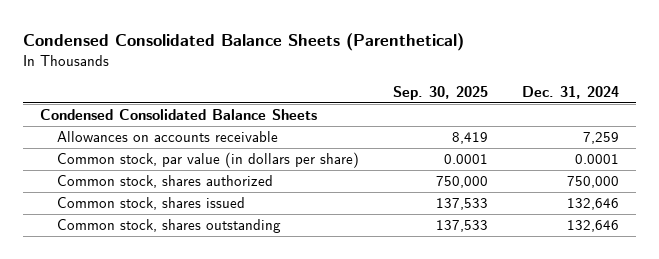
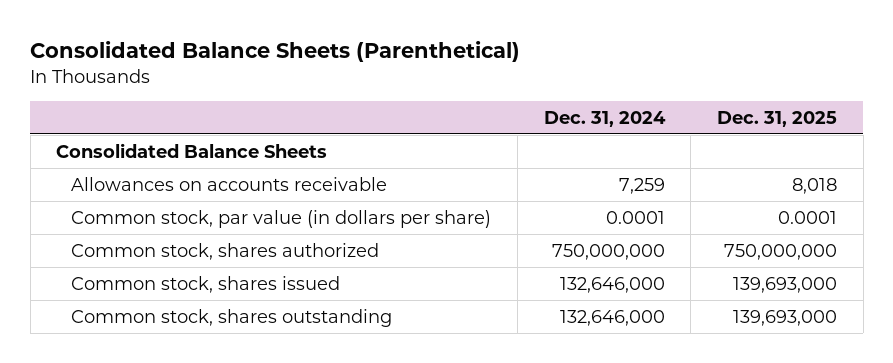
[23,33,465,52] Condensed Consolidated Balance Sheets (Parenthetical) -> [30,41,521,63] Consolidated Balance Sheets (Parenthetical)
[392,85,488,100] Sep. 30, 2025 -> none
none -> [717,110,838,127] Dec. 31, 2025
[40,109,318,121] Condensed Consolidated Balance Sheets -> [56,142,328,158] Consolidated Balance Sheets
[566,176,619,189] 750,000 -> [551,243,665,260] 750,000,000
[566,198,619,211] 132,646 -> [559,276,665,293] 132,646,000
[566,220,619,233] 132,646 -> [559,309,665,326] 132,646,000

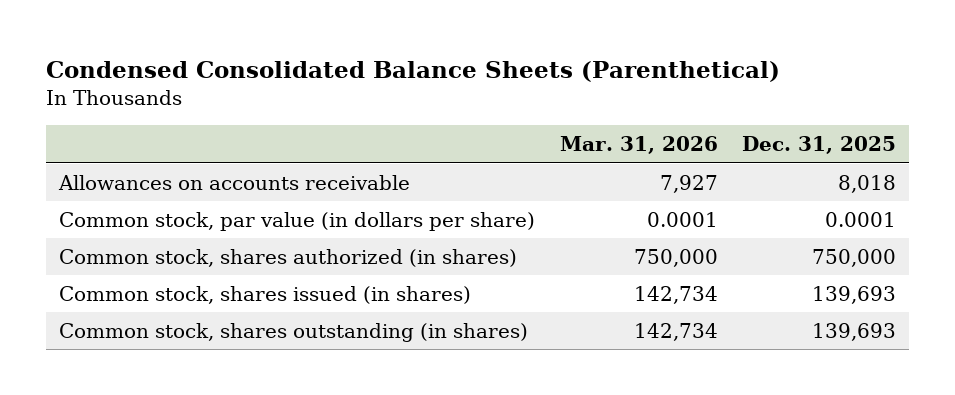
[30,41,521,63] Consolidated Balance Sheets (Parenthetical) -> [46,60,781,82] Condensed Consolidated Balance Sheets (Parenthetical)
[543,110,666,127] Dec. 31, 2024 -> none
none -> [559,136,718,155] Mar. 31, 2026
[56,142,328,158] Consolidated Balance Sheets -> none
[71,242,380,260] Common stock, shares authorized -> [58,249,517,268] Common stock, shares authorized (in shares)
[724,243,838,260] 750,000,000 -> [812,249,897,268] 750,000
[71,275,341,293] Common stock, shares issued -> [58,286,471,305] Common stock, shares issued (in shares)
[733,276,838,293] 139,693,000 -> [812,286,897,305] 139,693
[71,308,393,327] Common stock, shares outstanding -> [58,323,528,343] Common stock, shares outstanding (in shares)
[733,309,838,326] 139,693,000 -> [812,323,897,342] 139,693

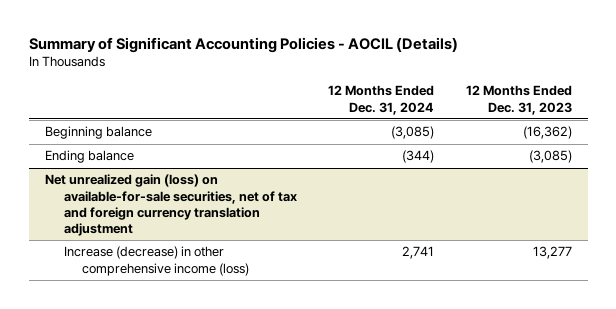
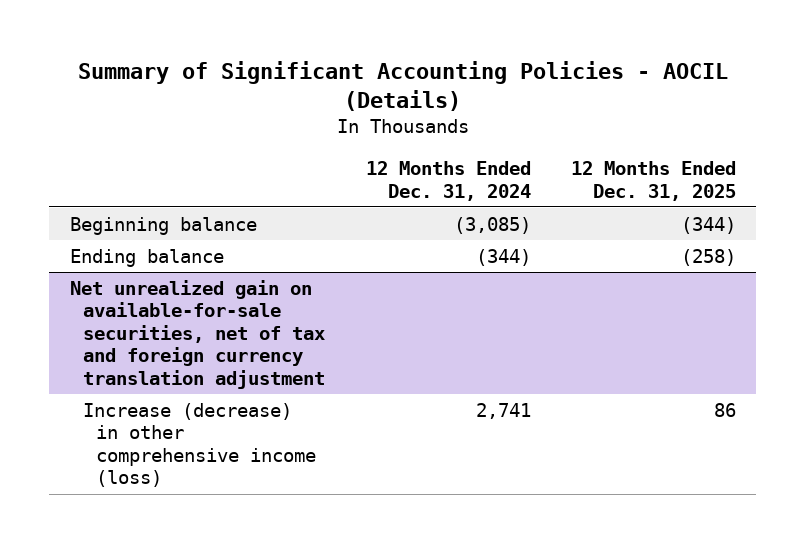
[465,85,572,115] 12 Months Ended Dec. 31, 2023 -> none
none -> [571,161,737,201] 12 Months Ended Dec. 31, 2025
[44,174,297,236] Net unrealized gain (loss) on available-for-sale securities, net of tax and foreign currency translation adjustment -> [69,279,325,389] Net unrealized gain on available-for-sale securities, net of tax and foreign currency translation adjustment

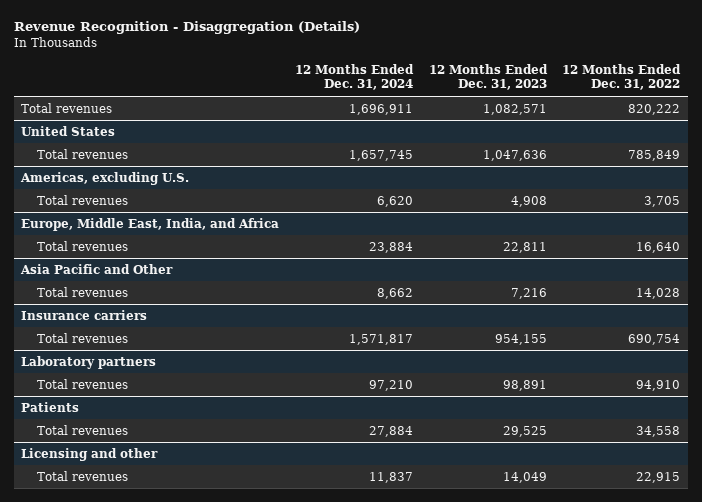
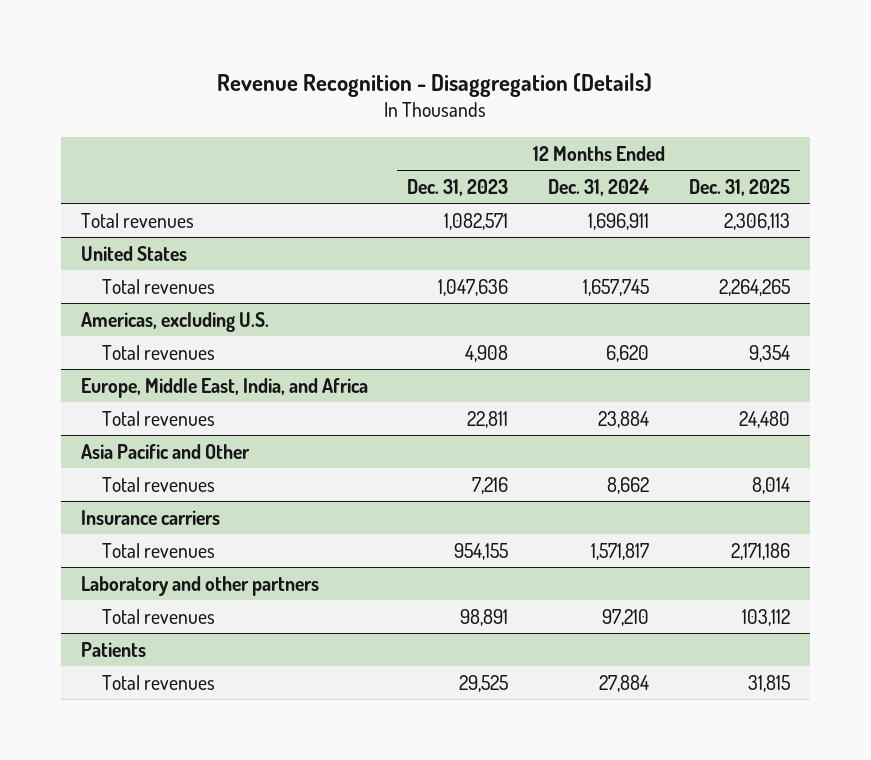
[562,64,682,91] 12 Months Ended Dec. 31, 2022 -> none
none -> [689,178,791,196] Dec. 31, 2025
[21,355,157,369] Laboratory partners -> [80,575,319,596] Laboratory and other partners
[21,447,159,461] Licensing and other -> none
[36,470,128,481] Total revenues -> none

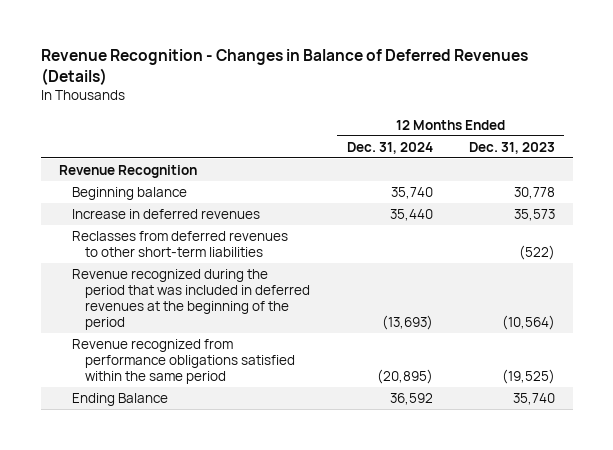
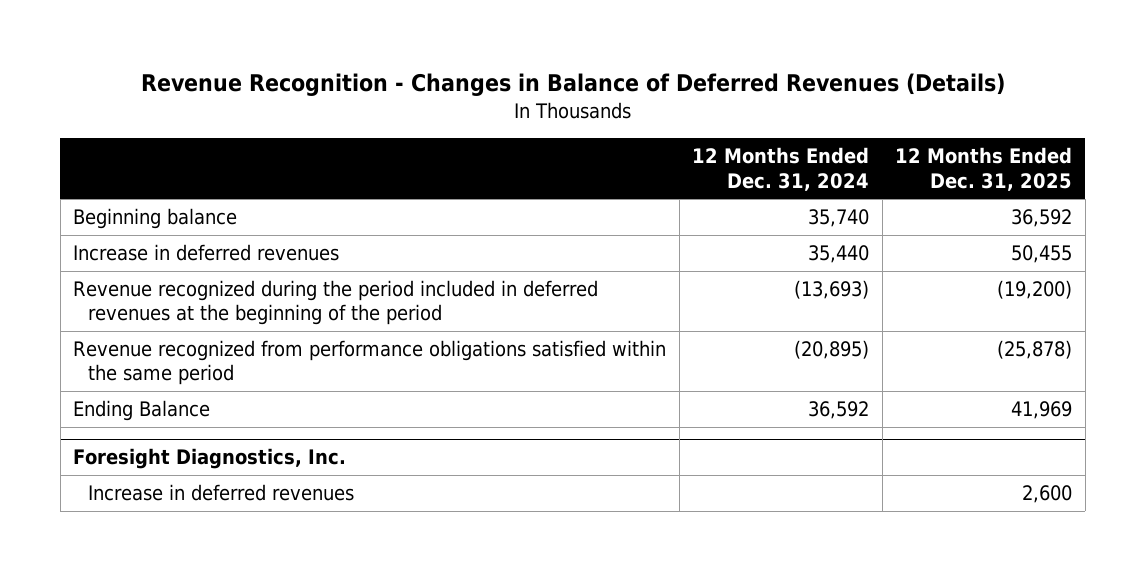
[468,141,555,154] Dec. 31, 2023 -> none
none -> [895,147,1073,191] 12 Months Ended Dec. 31, 2025
[58,164,197,178] Revenue Recognition -> none
[72,230,289,257] Reclasses from deferred revenues to other short-term liabilities -> none
[72,268,311,330] Revenue recognized during the period that was included in deferred revenues at the beginning of the period -> [73,280,599,326] Revenue recognized during the period included in deferred revenues at the beginning of the period
none -> [73,448,347,470] Foresight Diagnostics, Inc.
none -> [87,484,354,502] Increase in deferred revenues

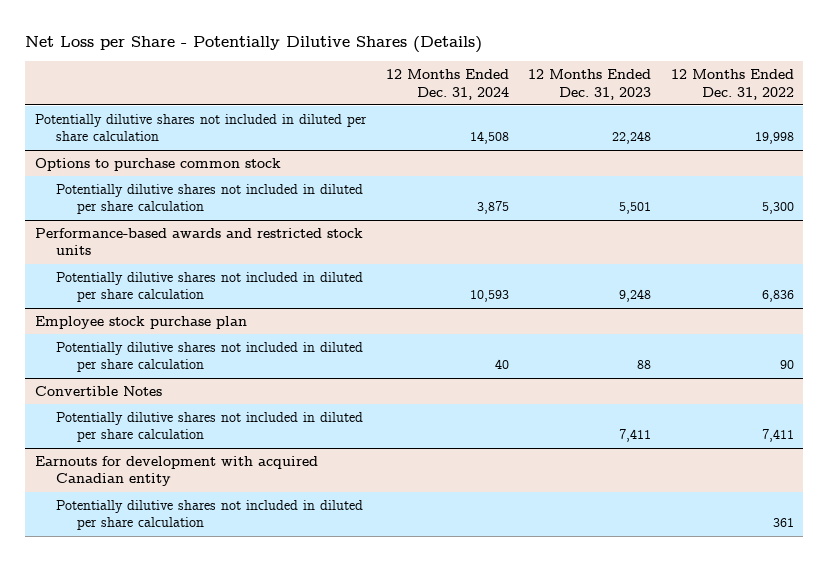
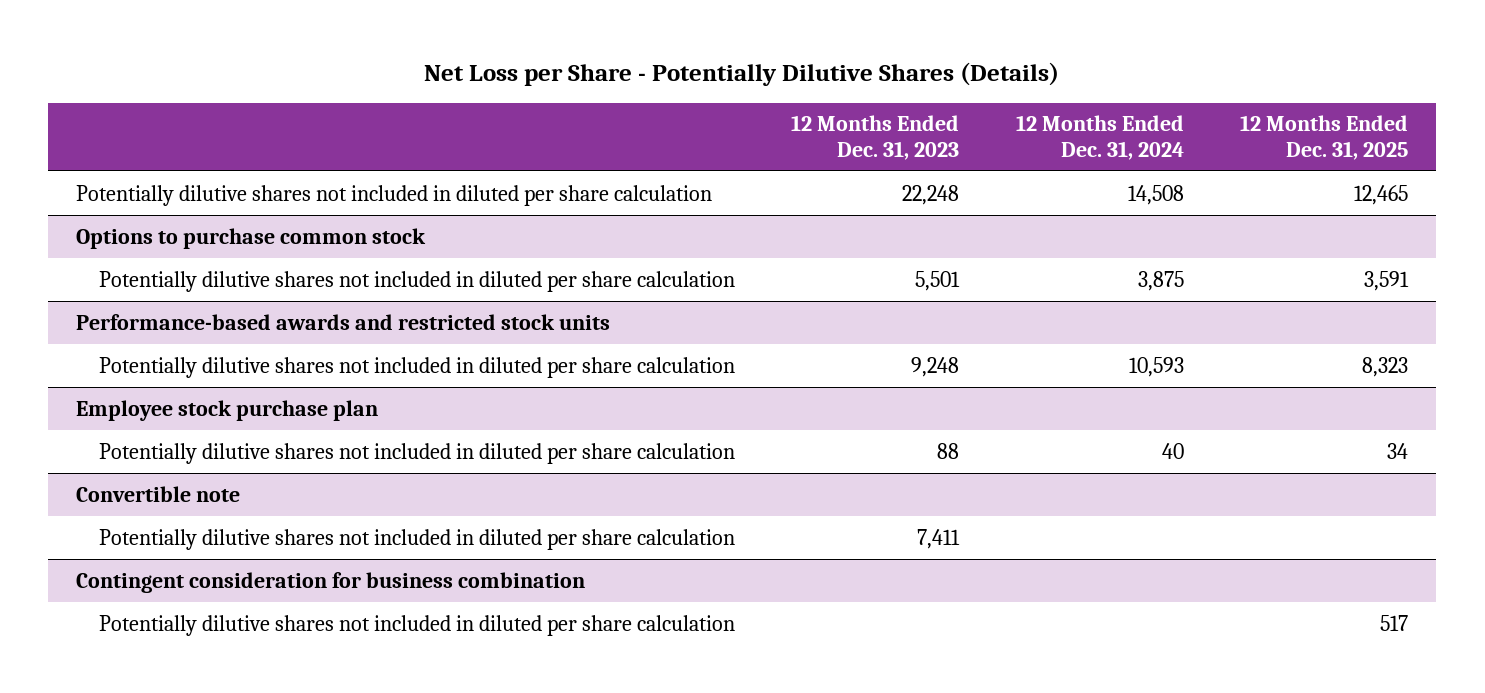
[670,69,794,100] 12 Months Ended Dec. 31, 2022 -> none
none -> [1240,115,1409,160] 12 Months Ended Dec. 31, 2025
[35,386,163,397] Convertible Notes -> [76,485,241,502] Convertible note
[35,456,319,487] Earnouts for development with acquired Canadian entity -> none
none -> [76,571,586,593] Contingent consideration for business combination

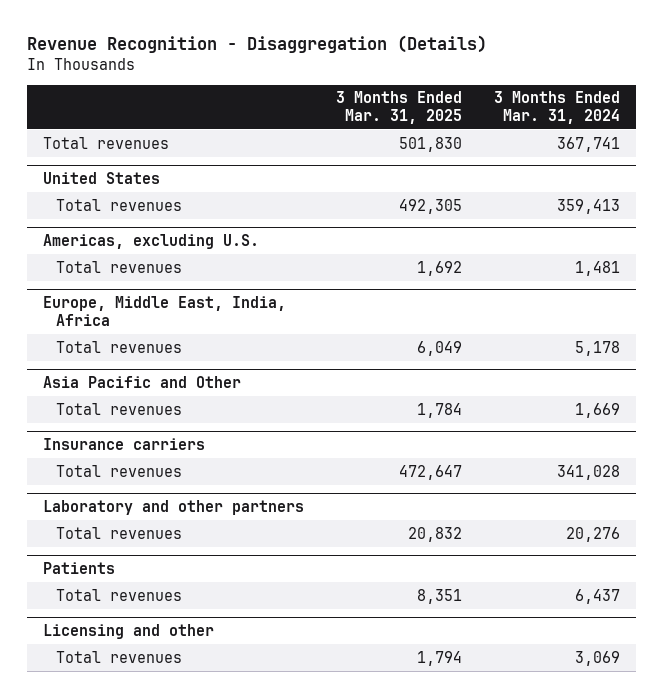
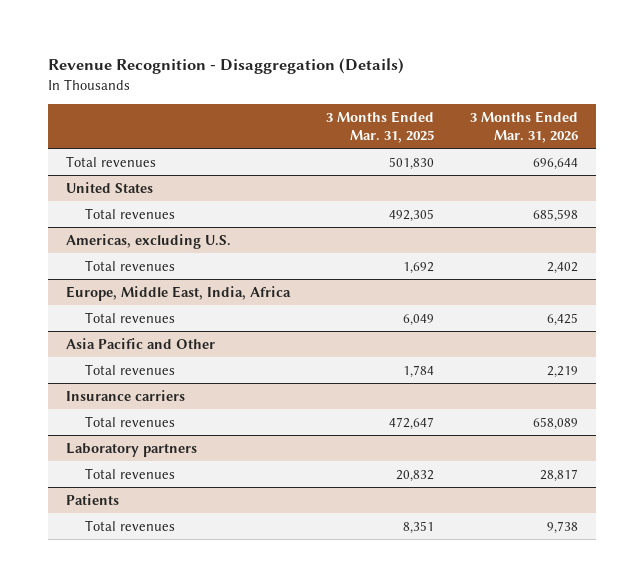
[494,91,621,124] 3 Months Ended Mar. 31, 2024 -> none
none -> [470,110,579,143] 3 Months Ended Mar. 31, 2026
[43,500,305,516] Laboratory and other partners -> [65,442,197,457] Laboratory partners
[43,624,215,640] Licensing and other -> none
[55,650,182,663] Total revenues -> none

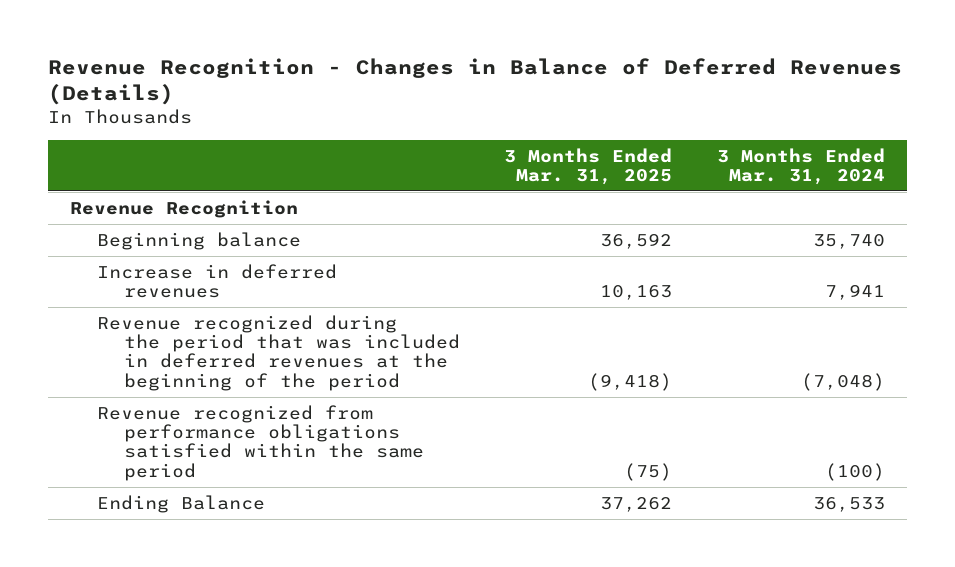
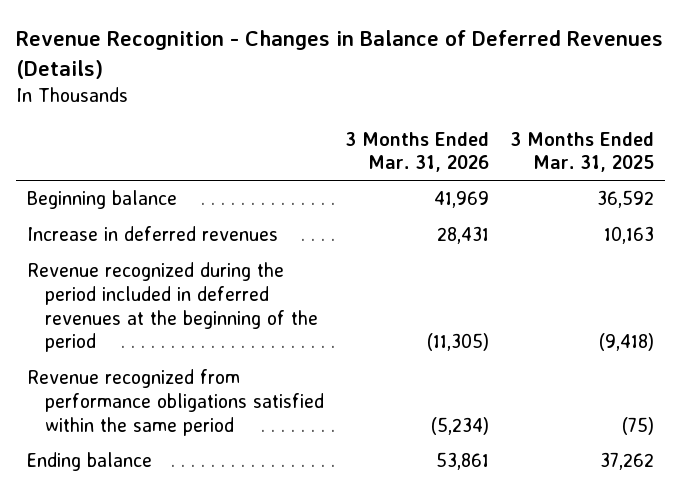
[716,147,885,185] 3 Months Ended Mar. 31, 2024 -> none
none -> [345,131,490,173] 3 Months Ended Mar. 31, 2026
[70,199,299,218] Revenue Recognition -> none
[97,314,461,391] Revenue recognized during the period that was included in deferred revenues at the beginning of the period -> [26,262,319,353] Revenue recognized during the period included in deferred revenues at the beginning of the period
[97,494,266,513] Ending Balance -> [26,452,152,472] Ending balance

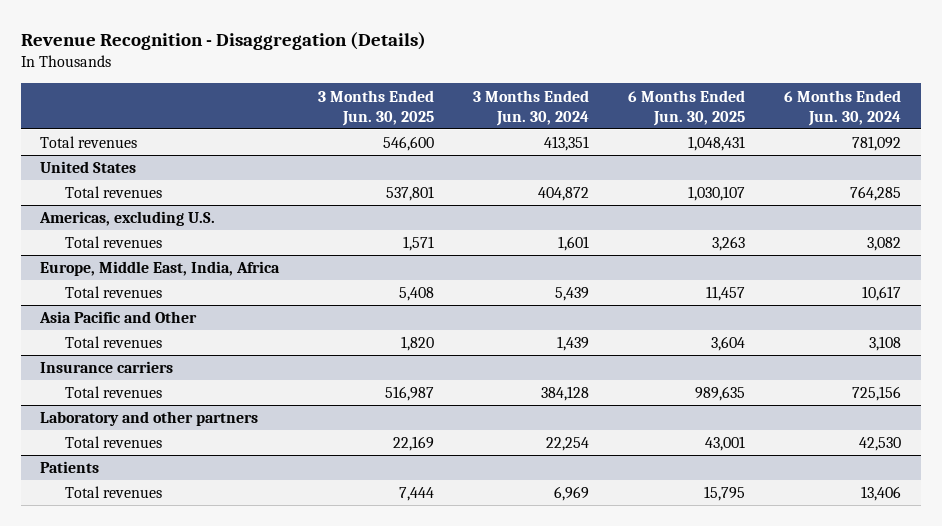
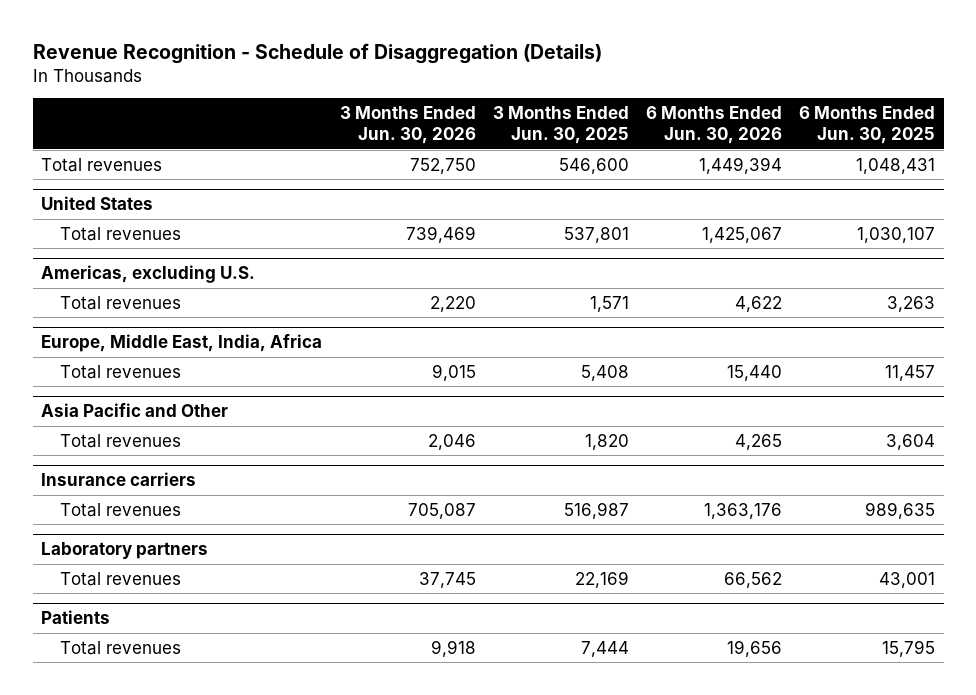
[20,31,426,50] Revenue Recognition - Disaggregation (Details) -> [32,42,602,64] Revenue Recognition - Schedule of Disaggregation (Details)
[473,89,590,126] 3 Months Ended Jun. 30, 2024 -> none
[784,89,902,126] 6 Months Ended Jun. 30, 2024 -> none
none -> [339,106,476,145] 3 Months Ended Jun. 30, 2026
none -> [645,106,782,145] 6 Months Ended Jun. 30, 2026
[40,411,259,427] Laboratory and other partners -> [41,542,209,560] Laboratory partners

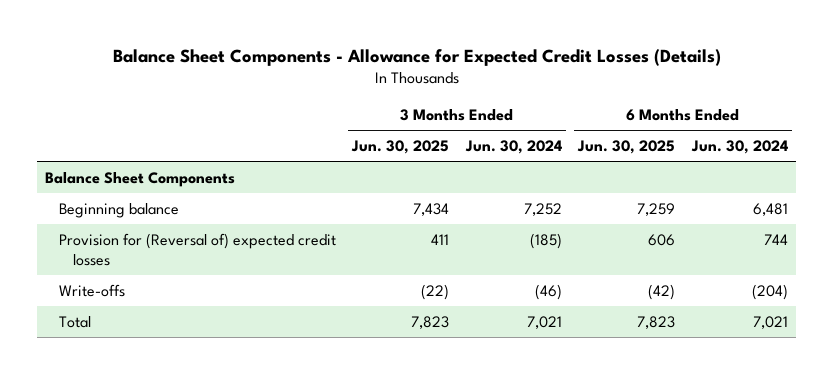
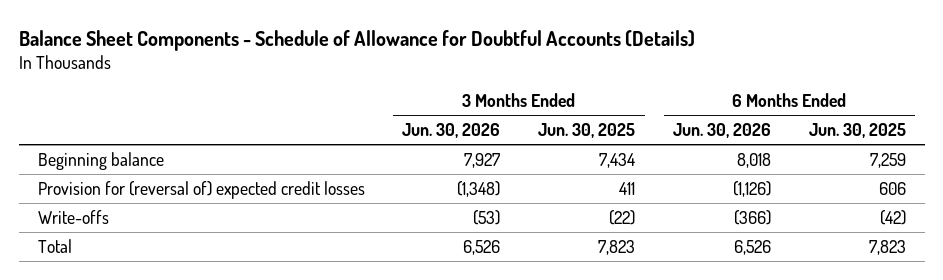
[112,48,721,66] Balance Sheet Components - Allowance for Expected Credit Losses (Details) -> [18,29,695,51] Balance Sheet Components - Schedule of Allowance for Doubtful Accounts (Details)
[464,139,562,154] Jun. 30, 2024 -> none
[690,139,788,154] Jun. 30, 2024 -> none
none -> [402,123,501,139] Jun. 30, 2026
none -> [672,123,771,139] Jun. 30, 2026
[45,171,236,187] Balance Sheet Components -> none
[58,232,336,266] Provision for (Reversal of) expected credit losses -> [37,180,365,199] Provision for (reversal of) expected credit losses

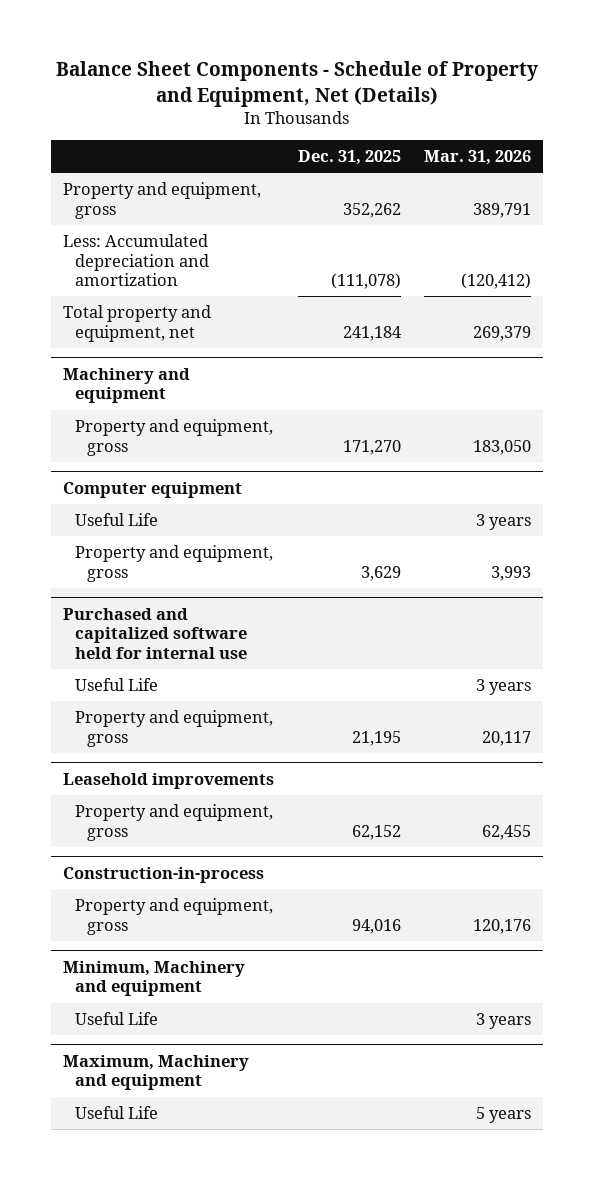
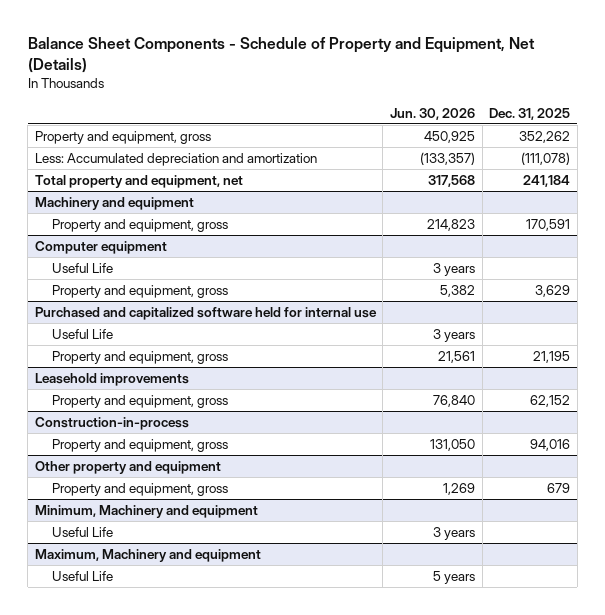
[424,150,532,166] Mar. 31, 2026 -> none
none -> [390,107,476,120] Jun. 30, 2026
[342,439,401,455] 171,270 -> [526,219,571,232] 170,591
none -> [34,461,221,475] Other property and equipment
none -> [52,483,229,497] Property and equipment, gross

